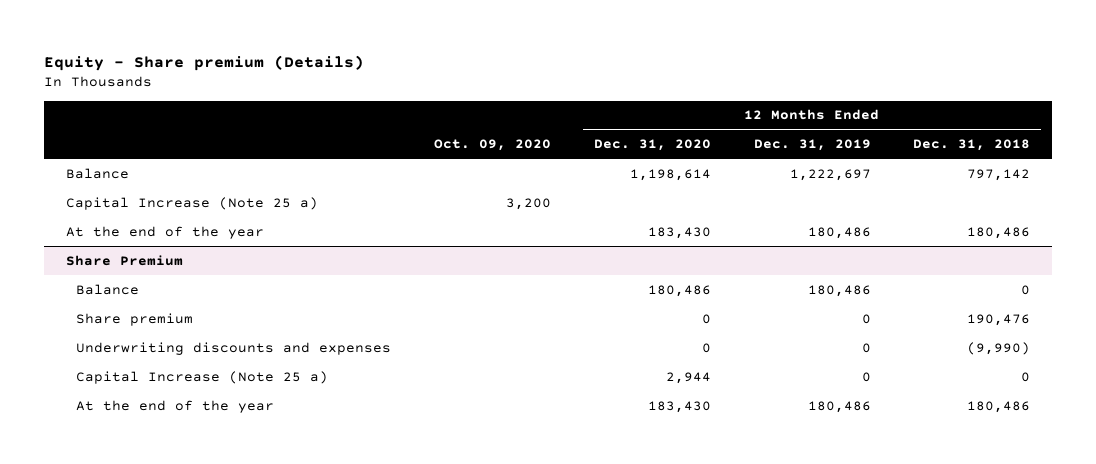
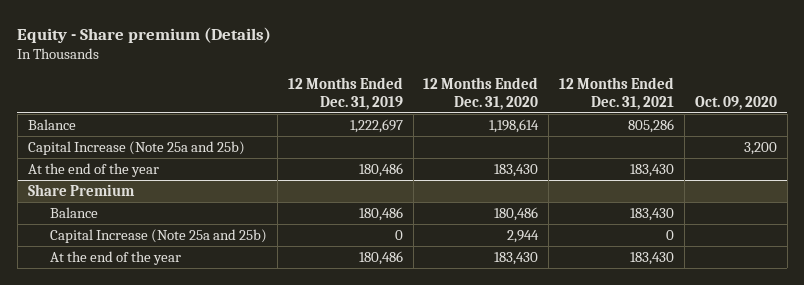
[913,139,1031,152] Dec. 31, 2018 -> none
none -> [559,77,675,110] 12 Months Ended Dec. 31, 2021
[65,196,318,210] Capital Increase (Note 25 a) -> [27,140,245,155] Capital Increase (Note 25a and 25b)
[76,312,194,326] Share premium -> none
[76,341,392,355] Underwriting discounts and expenses -> none
[76,370,329,384] Capital Increase (Note 25 a) -> [50,228,268,243] Capital Increase (Note 25a and 25b)

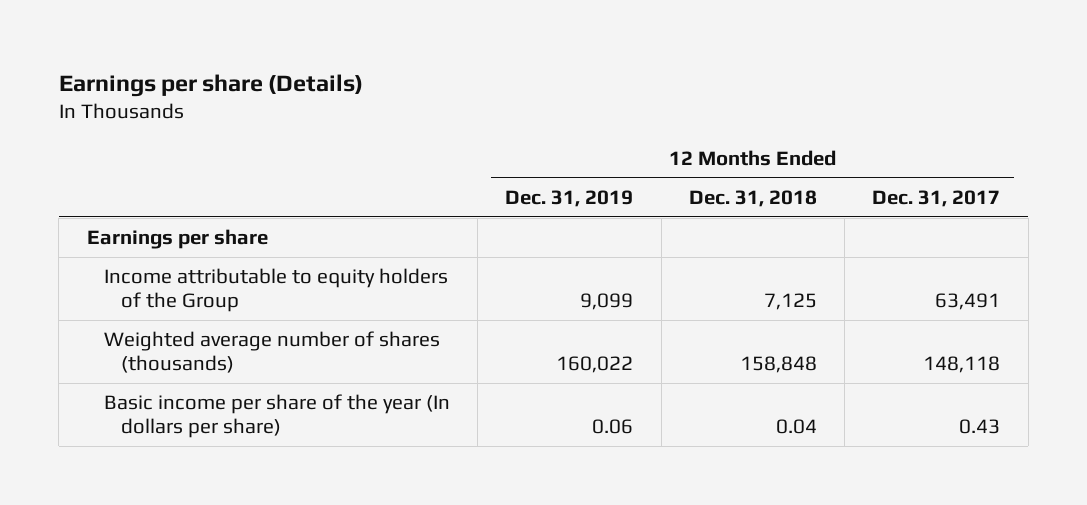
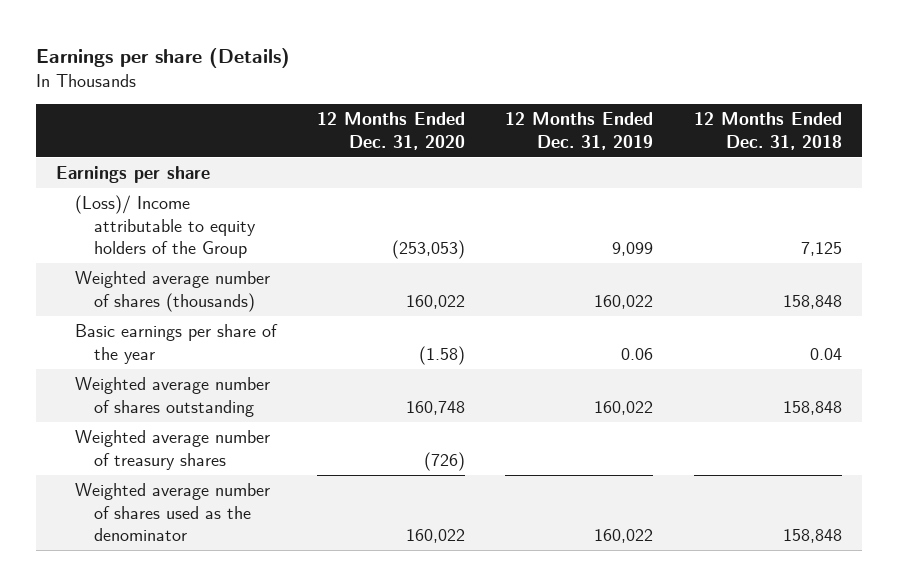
[872,189,1001,207] Dec. 31, 2017 -> none
none -> [316,112,465,150] 12 Months Ended Dec. 31, 2020
[103,268,448,312] Income attributable to equity holders of the Group -> [74,195,256,259] (Loss)/ Income attributable to equity holders of the Group
[103,394,450,438] Basic income per share of the year (In dollars per share) -> [74,324,278,364] Basic earnings per share of the year
none -> [74,377,270,417] Weighted average number of shares outstanding
none -> [74,430,270,470] Weighted average number of treasury shares
none -> [74,483,270,542] Weighted average number of shares used as the denominator

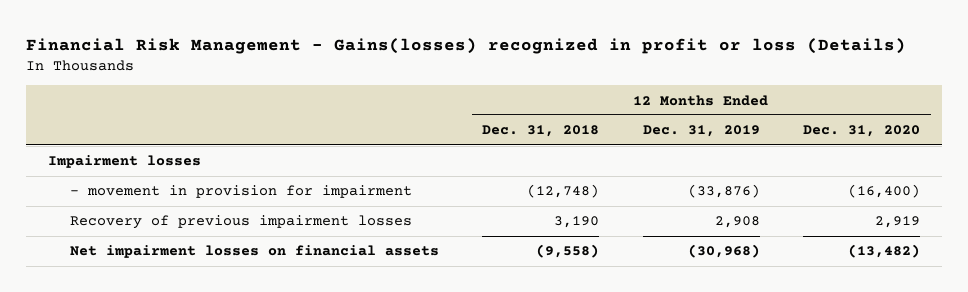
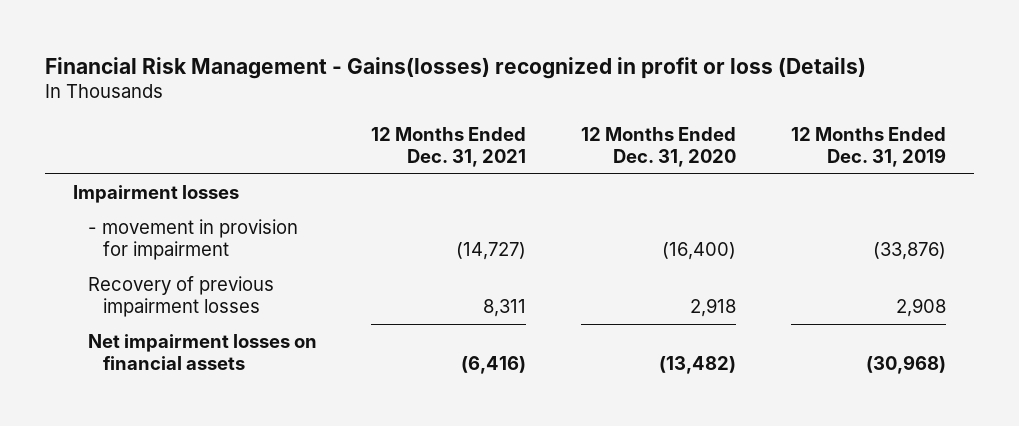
[482,125,600,138] Dec. 31, 2018 -> none
none -> [371,126,527,168] 12 Months Ended Dec. 31, 2021
[875,216,921,229] 2,919 -> [690,298,737,318] 2,918

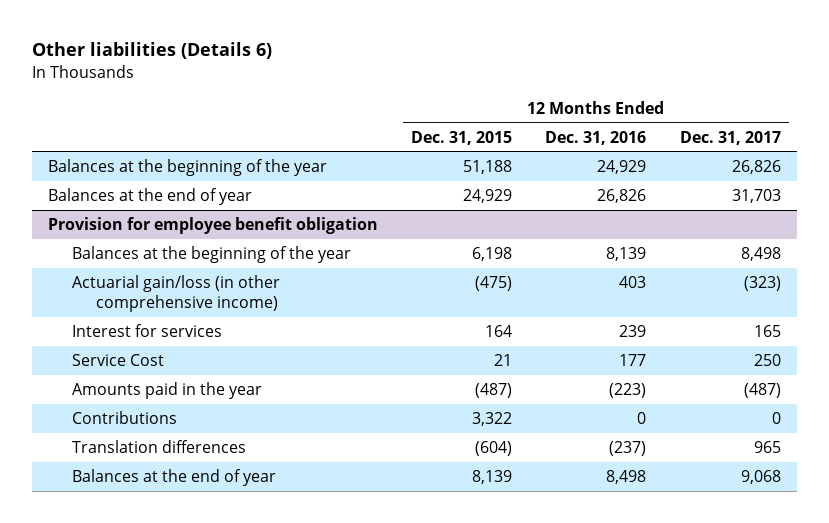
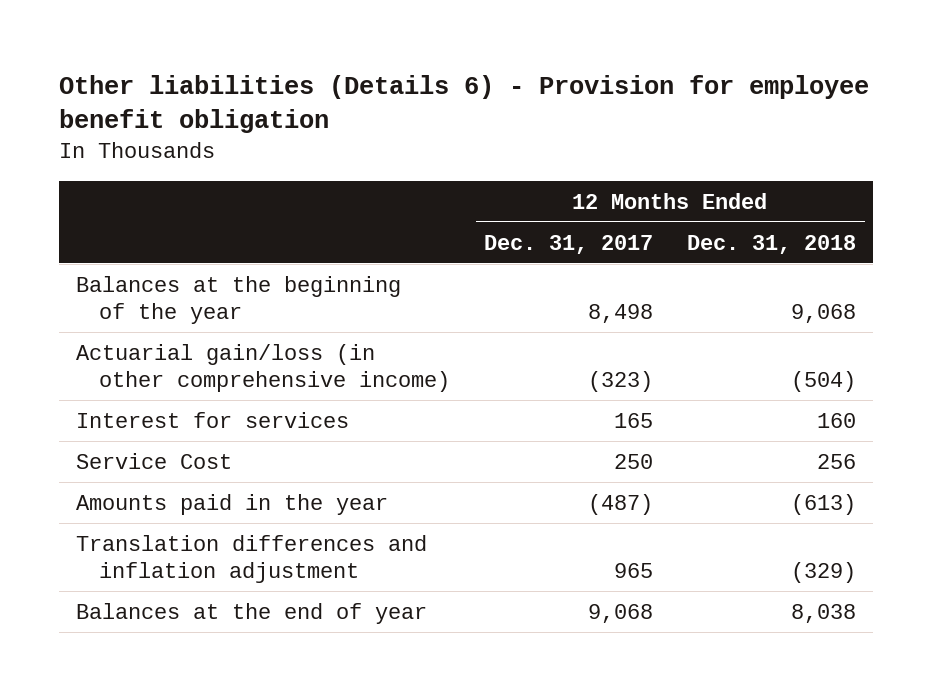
[31,42,272,60] Other liabilities (Details 6) -> [59,74,870,134] Other liabilities (Details 6) - Provision for employee benefit obligation
[411,130,513,145] Dec. 31, 2015 -> none
[545,130,647,145] Dec. 31, 2016 -> none
none -> [687,234,857,254] Dec. 31, 2018
[48,159,328,177] Balances at the beginning of the year -> none
[48,188,253,206] Balances at the end of year -> none
[48,217,379,235] Provision for employee benefit obligation -> none
[71,411,177,425] Contributions -> none
[71,440,246,454] Translation differences -> [76,534,428,583] Translation differences and inflation adjustment

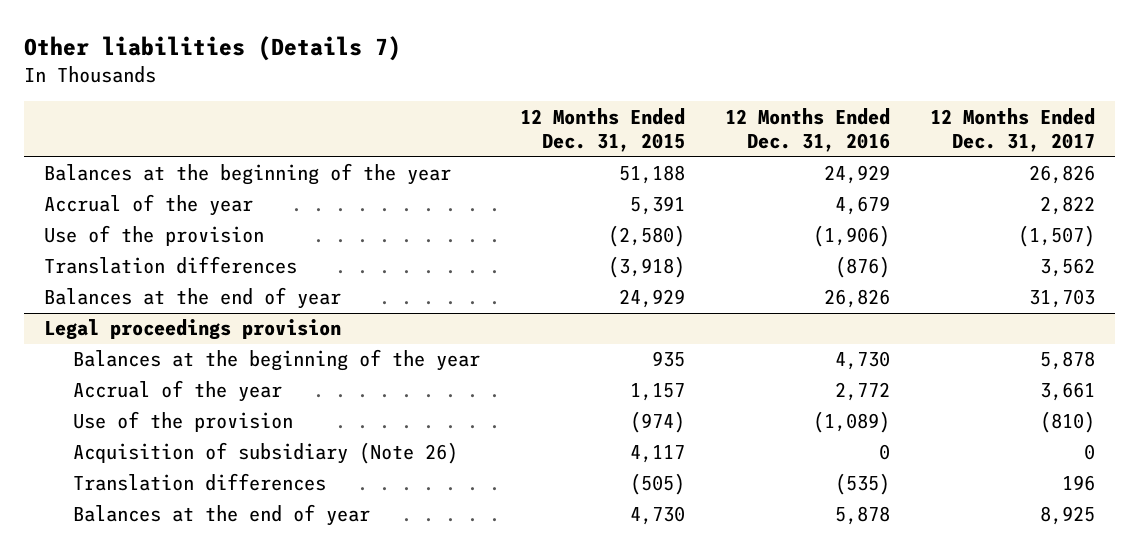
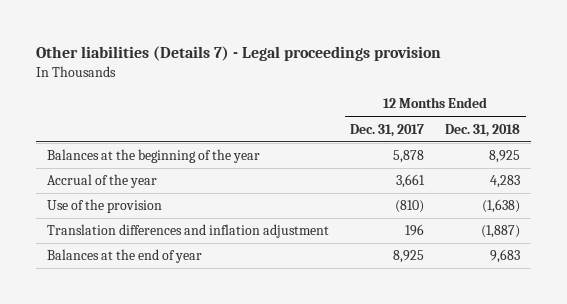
[23,35,401,61] Other liabilities (Details 7) -> [36,46,442,62] Other liabilities (Details 7) - Legal proceedings provision
[520,107,686,153] 12 Months Ended Dec. 31, 2015 -> none
[724,107,890,153] 12 Months Ended Dec. 31, 2016 -> none
none -> [445,123,521,137] Dec. 31, 2018
[43,163,451,186] Balances at the beginning of the year -> none
[43,194,253,217] Accrual of the year -> none
[43,225,264,247] Use of the provision -> none
[43,256,297,275] Translation differences -> none
[43,287,341,310] Balances at the end of year -> none
[43,319,341,341] Legal proceedings provision -> none
[73,442,459,465] Acquisition of subsidiary (Note 26) -> none
[73,473,327,492] Translation differences -> [46,224,329,239] Translation differences and inflation adjustment

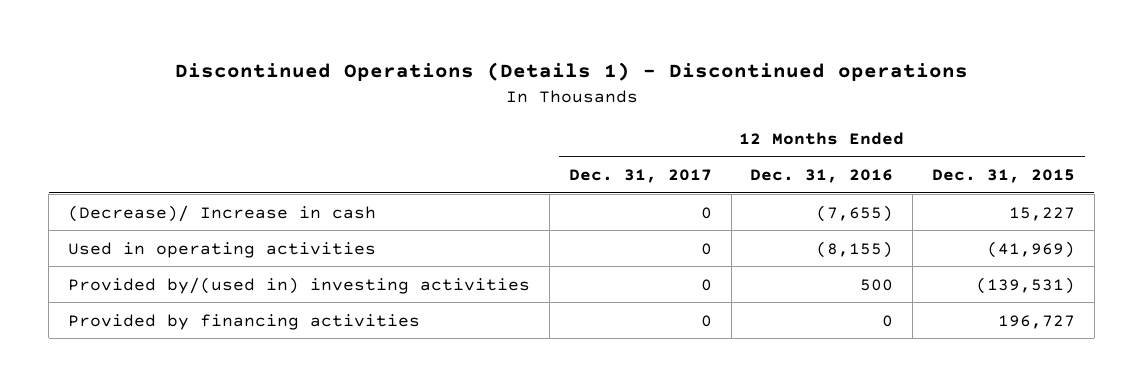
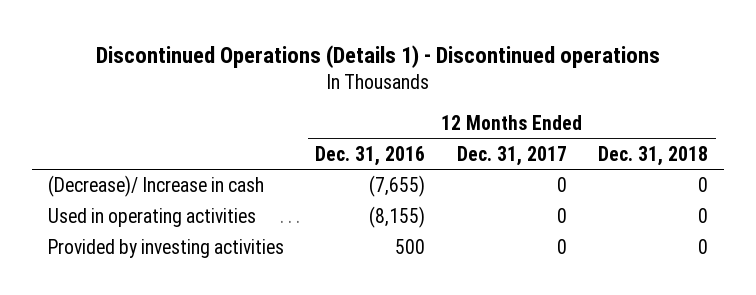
[931,168,1075,183] Dec. 31, 2015 -> none
none -> [598,145,709,166] Dec. 31, 2018
[68,313,421,330] Provided by financing activities -> none
[68,276,531,294] Provided by/(used in) investing activities -> [48,239,285,259] Provided by investing activities

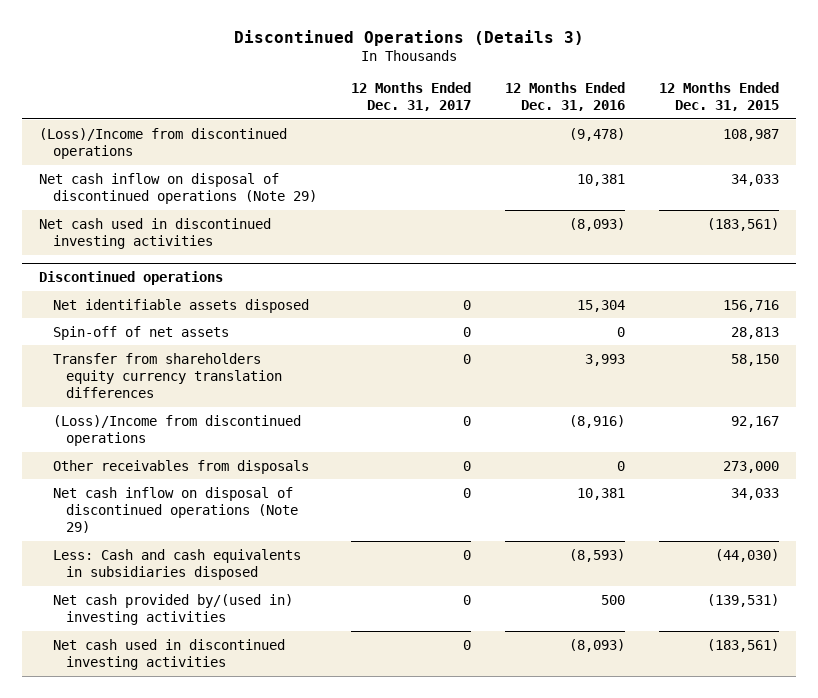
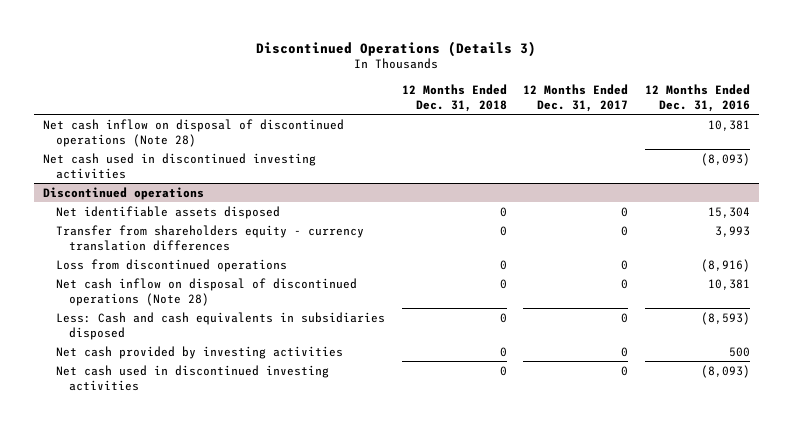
[659,81,780,111] 12 Months Ended Dec. 31, 2015 -> none
none -> [401,83,507,112] 12 Months Ended Dec. 31, 2018
[38,127,287,159] (Loss)/Income from discontinued operations -> none
[38,172,317,204] Net cash inflow on disposal of discontinued operations (Note 29) -> [42,118,344,147] Net cash inflow on disposal of discontinued operations (Note 28)
[52,325,229,340] Spin-off of net assets -> none
[52,459,309,474] Other receivables from disposals -> none
[52,352,283,398] Transfer from shareholders equity currency translation differences -> [55,224,364,251] Transfer from shareholders equity - currency translation differences
[52,414,301,446] (Loss)/Income from discontinued operations -> [55,258,287,272] Loss from discontinued operations
[52,486,299,533] Net cash inflow on disposal of discontinued operations (Note 29) -> [55,277,357,306] Net cash inflow on disposal of discontinued operations (Note 28)
[52,593,293,625] Net cash provided by/(used in) investing activities -> [55,345,343,359] Net cash provided by investing activities

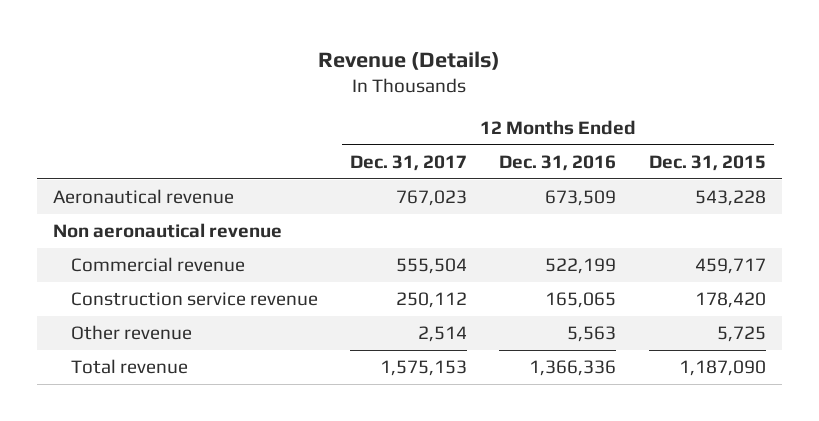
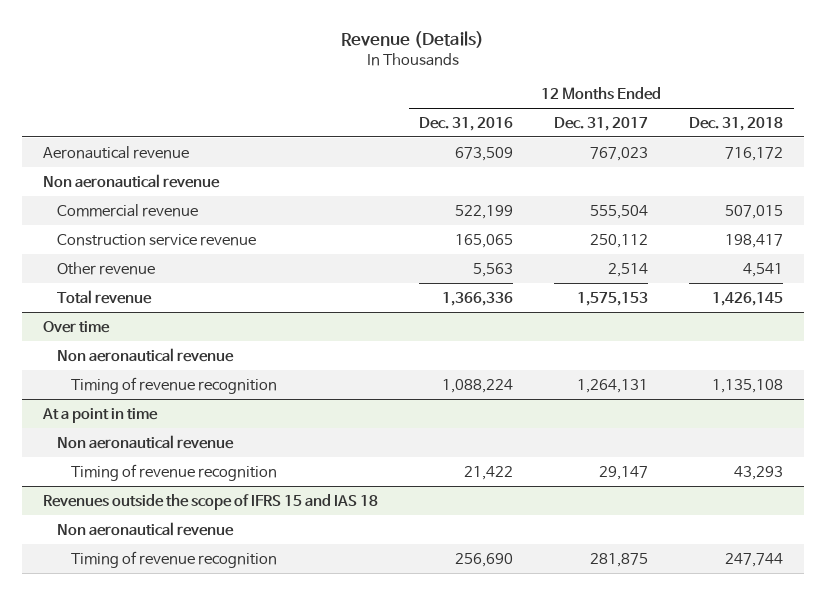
[648,154,766,171] Dec. 31, 2015 -> none
none -> [689,116,784,131] Dec. 31, 2018
none -> [42,320,110,333] Over time
none -> [56,347,234,362] Non aeronautical revenue
none -> [70,376,277,394] Timing of revenue recognition
none -> [41,407,158,423] At a point in time
none -> [56,434,234,449] Non aeronautical revenue
none -> [70,463,277,481] Timing of revenue recognition
none -> [42,493,378,510] Revenues outside the scope of IFRS 15 and IAS 18
none -> [56,521,234,536] Non aeronautical revenue
none -> [70,550,277,568] Timing of revenue recognition

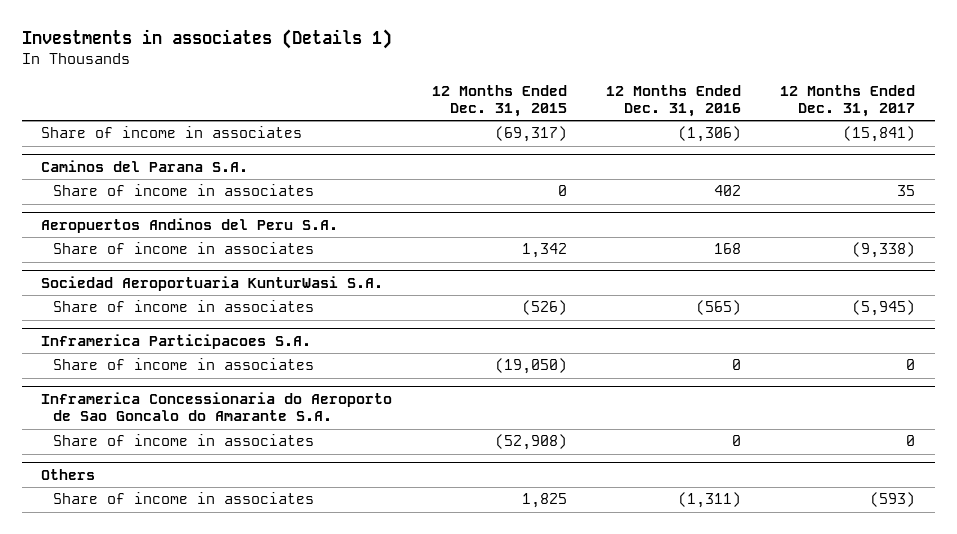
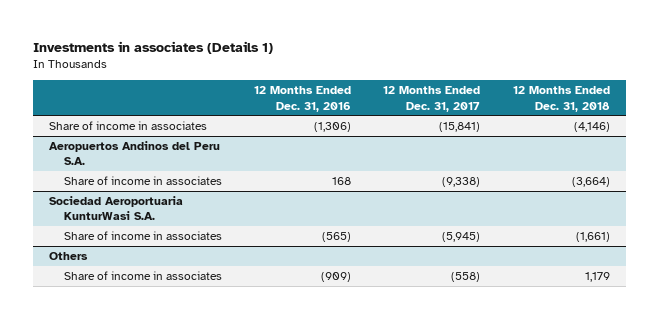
[431,84,567,118] 12 Months Ended Dec. 31, 2015 -> none
none -> [512,86,610,112] 12 Months Ended Dec. 31, 2018
[41,160,249,173] Caminos del Parana S.A. -> none
[52,184,314,197] Share of income in associates -> none
[41,334,312,350] Inframerica Participacoes S.A. -> none
[52,358,314,371] Share of income in associates -> none
[41,392,393,422] Inframerica Concessionaria do Aeroporto de Sao Goncalo do Amarante S.A. -> none
[52,434,314,447] Share of income in associates -> none
[678,492,742,509] (1,311) -> [320,271,351,282] (909)
[870,492,916,508] (593) -> [451,271,481,282] (558)

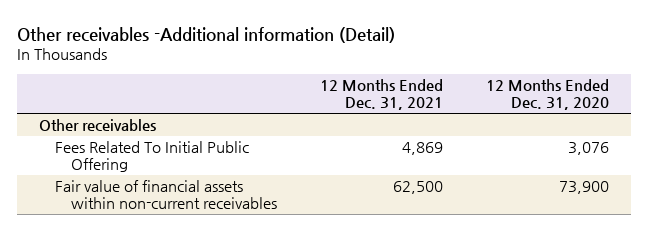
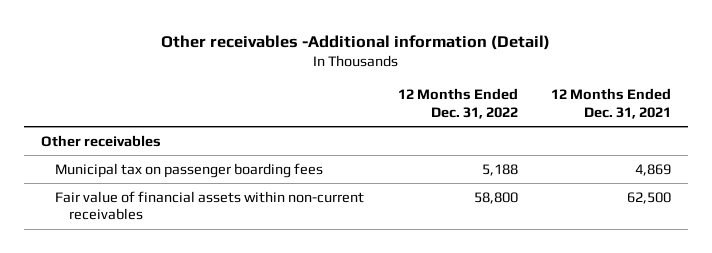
[486,79,610,111] 12 Months Ended Dec. 31, 2020 -> none
none -> [397,88,518,119] 12 Months Ended Dec. 31, 2022
[54,141,249,173] Fees Related To Initial Public Offering -> [55,162,324,178] Municipal tax on passenger boarding fees

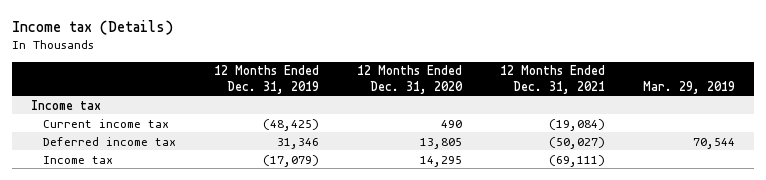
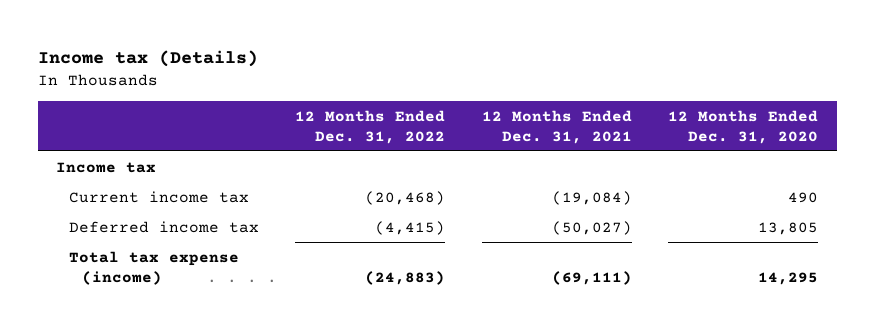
[214,65,320,94] 12 Months Ended Dec. 31, 2019 -> none
[643,80,736,94] Mar. 29, 2019 -> none
none -> [295,109,446,144] 12 Months Ended Dec. 31, 2022
[43,155,114,164] Income tax -> [68,250,239,285] Total tax expense (income)

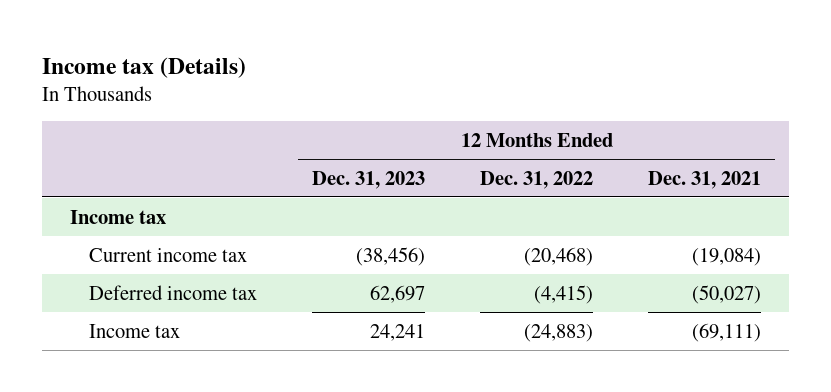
[668,109,819,144] 12 Months Ended Dec. 31, 2020 -> none
none -> [312,170,426,189] Dec. 31, 2023
[68,250,239,285] Total tax expense (income) -> [88,323,180,338] Income tax

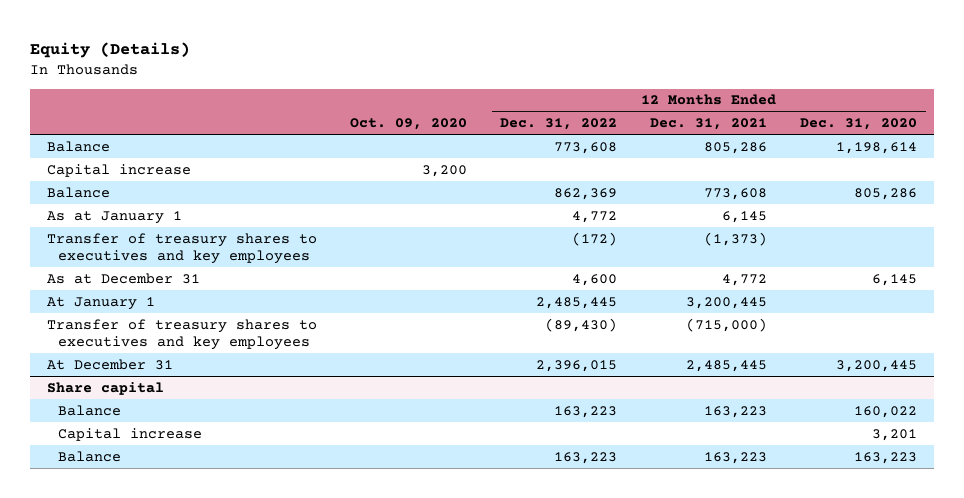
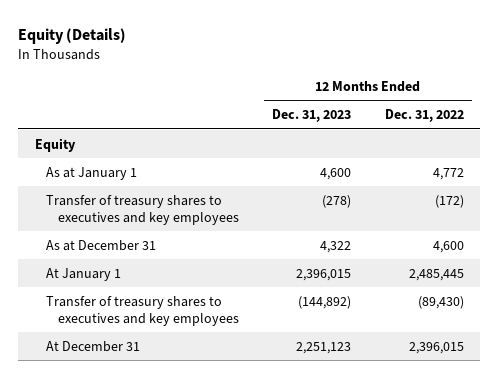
[349,118,467,131] Oct. 09, 2020 -> none
[650,118,768,131] Dec. 31, 2021 -> none
[800,118,918,131] Dec. 31, 2020 -> none
none -> [272,109,352,123] Dec. 31, 2023
[46,140,110,152] Balance -> none
[46,163,191,177] Capital increase -> none
[46,186,110,198] Balance -> none
none -> [34,137,76,152] Equity
[46,381,164,395] Share capital -> none
[57,404,121,416] Balance -> none
[57,427,202,441] Capital increase -> none
[57,450,121,462] Balance -> none

